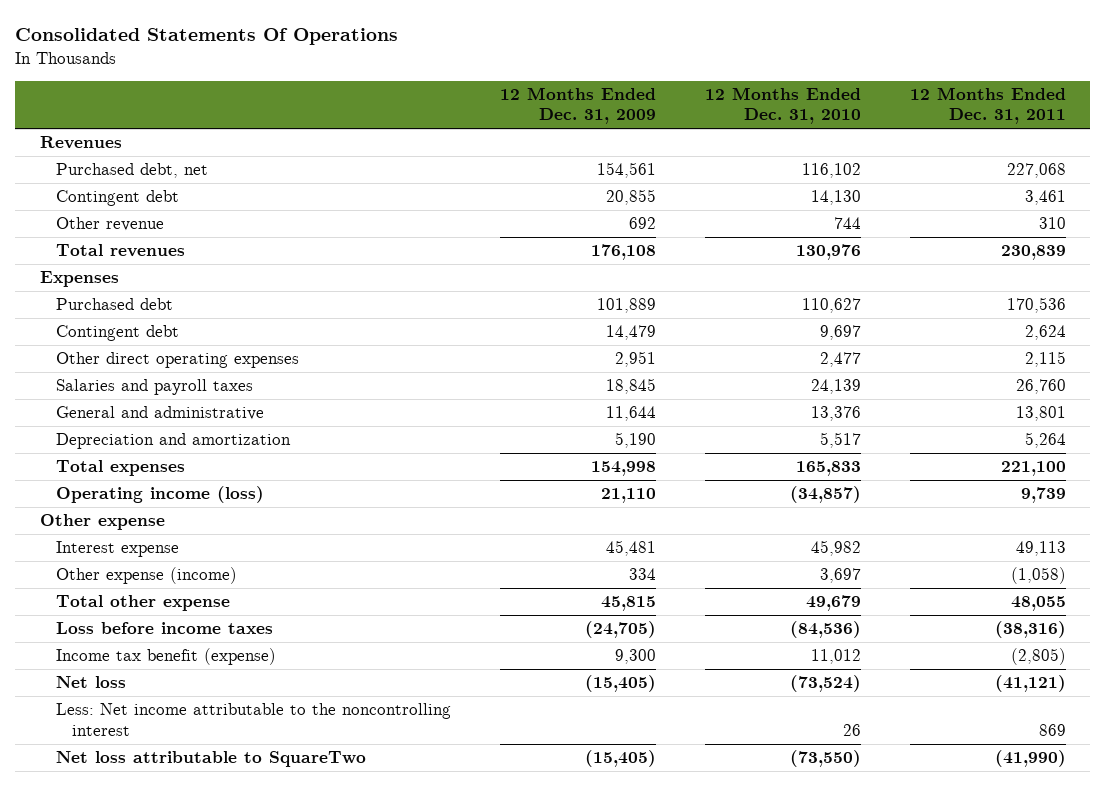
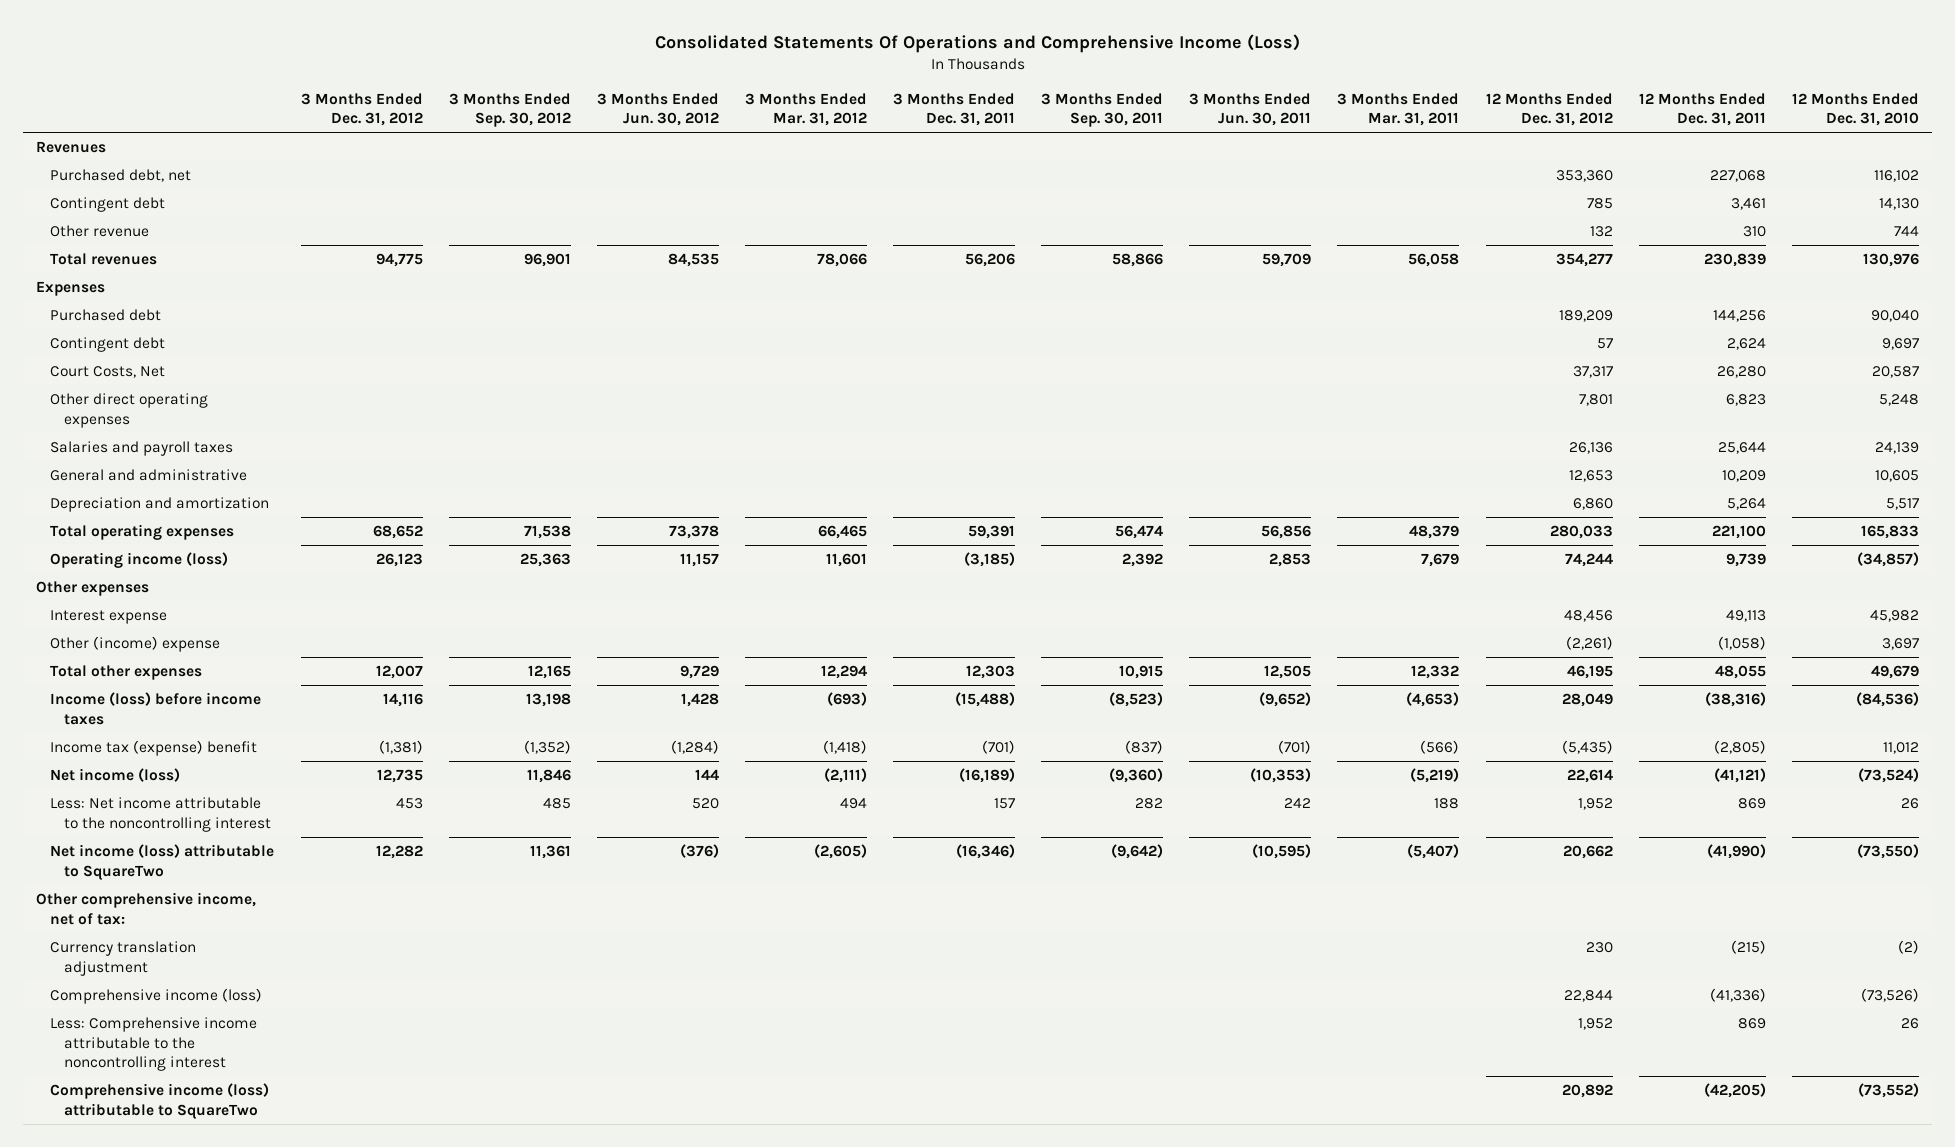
[15,28,399,46] Consolidated Statements Of Operations -> [654,33,1300,53] Consolidated Statements Of Operations and Comprehensive Income (Loss)
[499,87,656,125] 12 Months Ended Dec. 31, 2009 -> none
none -> [300,92,423,126] 3 Months Ended Dec. 31, 2012
none -> [448,92,571,127] 3 Months Ended Sep. 30, 2012
none -> [596,92,719,126] 3 Months Ended Jun. 30, 2012
none -> [744,92,867,126] 3 Months Ended Mar. 31, 2012
none -> [893,92,1016,126] 3 Months Ended Dec. 31, 2011
none -> [1041,92,1164,127] 3 Months Ended Sep. 30, 2011
none -> [1189,92,1312,126] 3 Months Ended Jun. 30, 2011
none -> [1337,92,1460,126] 3 Months Ended Mar. 31, 2011
none -> [1485,92,1613,126] 12 Months Ended Dec. 31, 2012
[801,298,861,314] 110,627 -> [1870,310,1919,323] 90,040
[1006,297,1066,314] 170,536 -> [1712,310,1766,323] 144,256
none -> [50,366,166,379] Court Costs, Net
[819,352,861,368] 2,477 -> [1878,394,1919,407] 5,248
[1024,351,1066,368] 2,115 -> [1725,394,1766,407] 6,823
[1015,379,1066,395] 26,760 -> [1717,442,1766,455] 25,644
[810,406,861,422] 13,376 -> [1874,470,1919,483] 10,605
[1015,406,1066,422] 13,801 -> [1721,470,1766,483] 10,209
[55,460,185,477] Total expenses -> [50,524,235,541] Total operating expenses
[39,514,165,531] Other expense -> [36,581,150,597] Other expenses
[55,567,237,585] Other expense (income) -> [50,636,221,653] Other (income) expense
[55,595,230,612] Total other expense -> [50,665,203,681] Total other expenses
[55,622,273,635] Loss before income taxes -> [50,692,262,725] Income (loss) before income taxes
[55,648,276,666] Income tax benefit (expense) -> [50,740,258,757] Income tax (expense) benefit
[55,676,126,689] Net loss -> [50,768,181,783] Net income (loss)
[55,751,366,768] Net loss attributable to SquareTwo -> [50,844,275,880] Net income (loss) attributable to SquareTwo
none -> [36,892,257,925] Other comprehensive income, net of tax:
none -> [50,941,197,976] Currency translation adjustment
none -> [50,988,263,1005] Comprehensive income (loss)
none -> [50,1017,258,1072] Less: Comprehensive income attributable to the noncontrolling interest
none -> [50,1083,270,1119] Comprehensive income (loss) attributable to SquareTwo

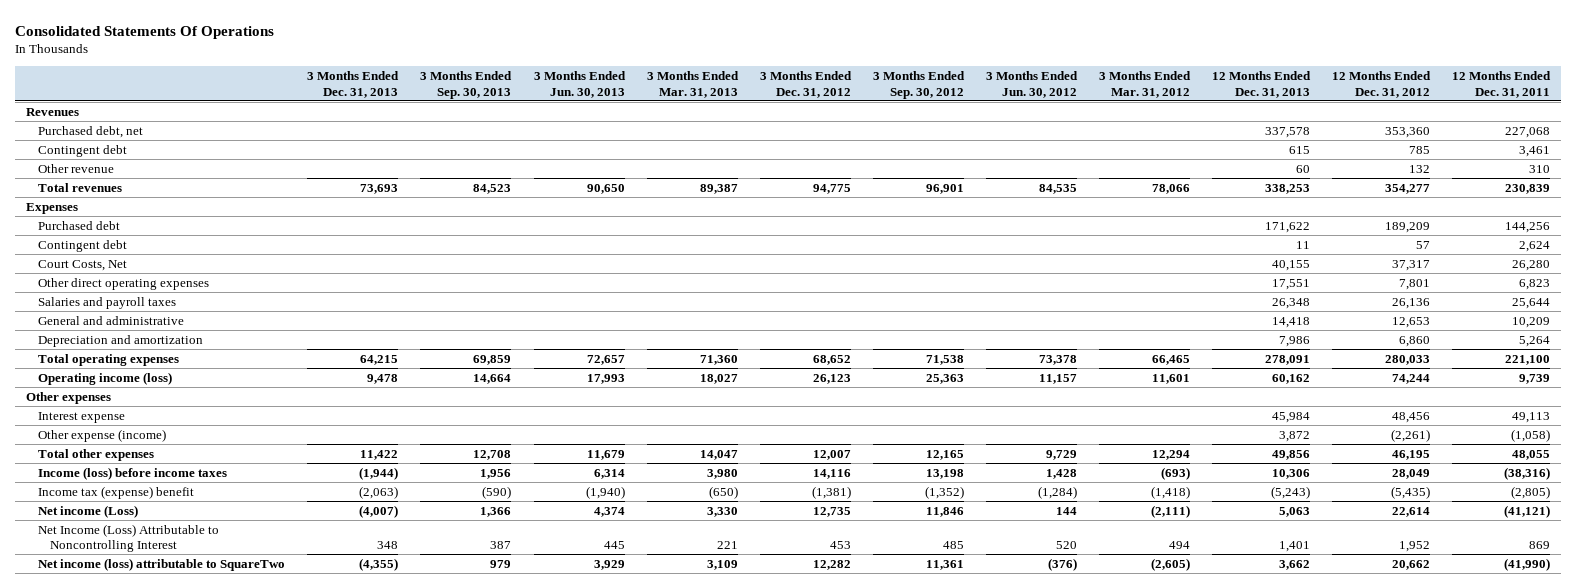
[654,33,1300,53] Consolidated Statements Of Operations and Comprehensive Income (Loss) -> [15,25,275,39] Consolidated Statements Of Operations
[893,92,1016,126] 3 Months Ended Dec. 31, 2011 -> none
[1041,92,1164,127] 3 Months Ended Sep. 30, 2011 -> none
[1189,92,1312,126] 3 Months Ended Jun. 30, 2011 -> none
[1337,92,1460,126] 3 Months Ended Mar. 31, 2011 -> none
[1791,92,1919,126] 12 Months Ended Dec. 31, 2010 -> none
none -> [307,70,400,98] 3 Months Ended Dec. 31, 2013
none -> [420,70,513,99] 3 Months Ended Sep. 30, 2013
none -> [533,70,626,98] 3 Months Ended Jun. 30, 2013
none -> [646,70,739,98] 3 Months Ended Mar. 31, 2013
none -> [1211,70,1311,98] 12 Months Ended Dec. 31, 2013
[50,636,221,653] Other (income) expense -> [38,428,167,442] Other expense (income)
[50,768,181,783] Net income (loss) -> [38,504,139,518] Net income (Loss)
[50,797,272,832] Less: Net income attributable to the noncontrolling interest -> [38,523,220,553] Net Income (Loss) Attributable to Noncontrolling Interest
[36,892,257,925] Other comprehensive income, net of tax: -> none
[50,941,197,976] Currency translation adjustment -> none
[50,988,263,1005] Comprehensive income (loss) -> none
[50,1017,258,1072] Less: Comprehensive income attributable to the noncontrolling interest -> none
[50,1083,270,1119] Comprehensive income (loss) attributable to SquareTwo -> none

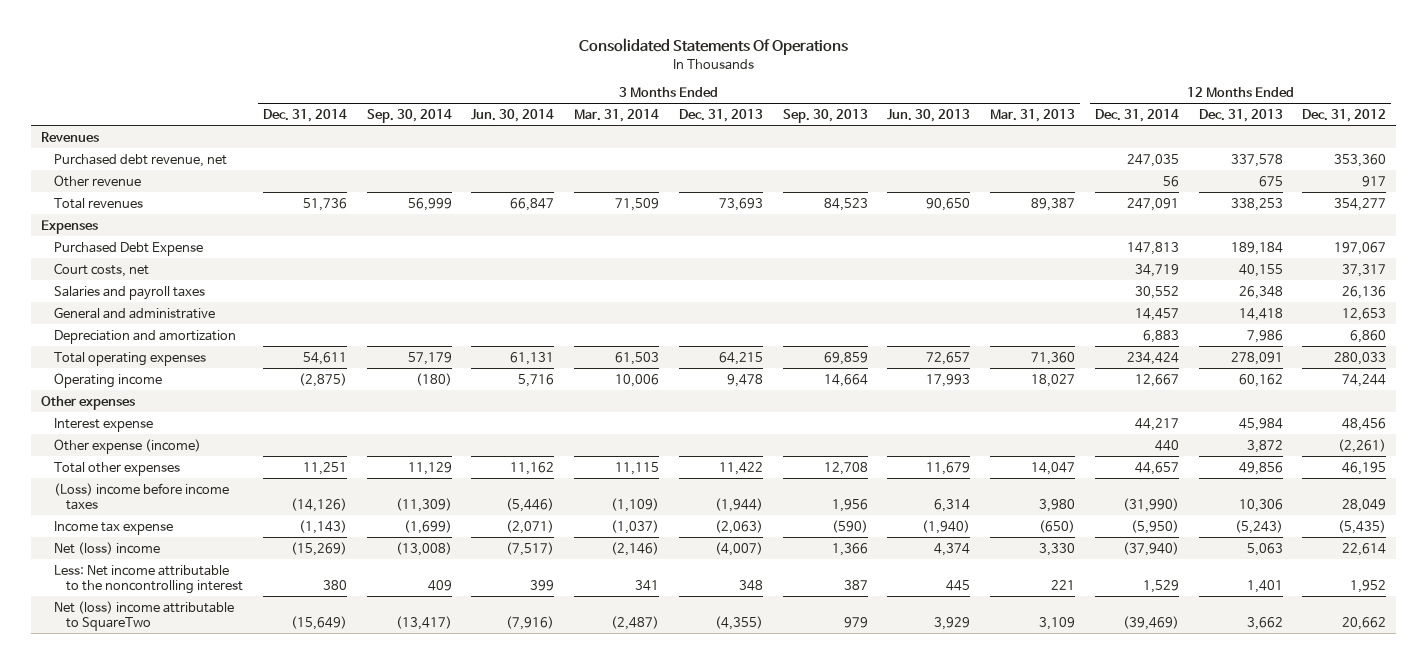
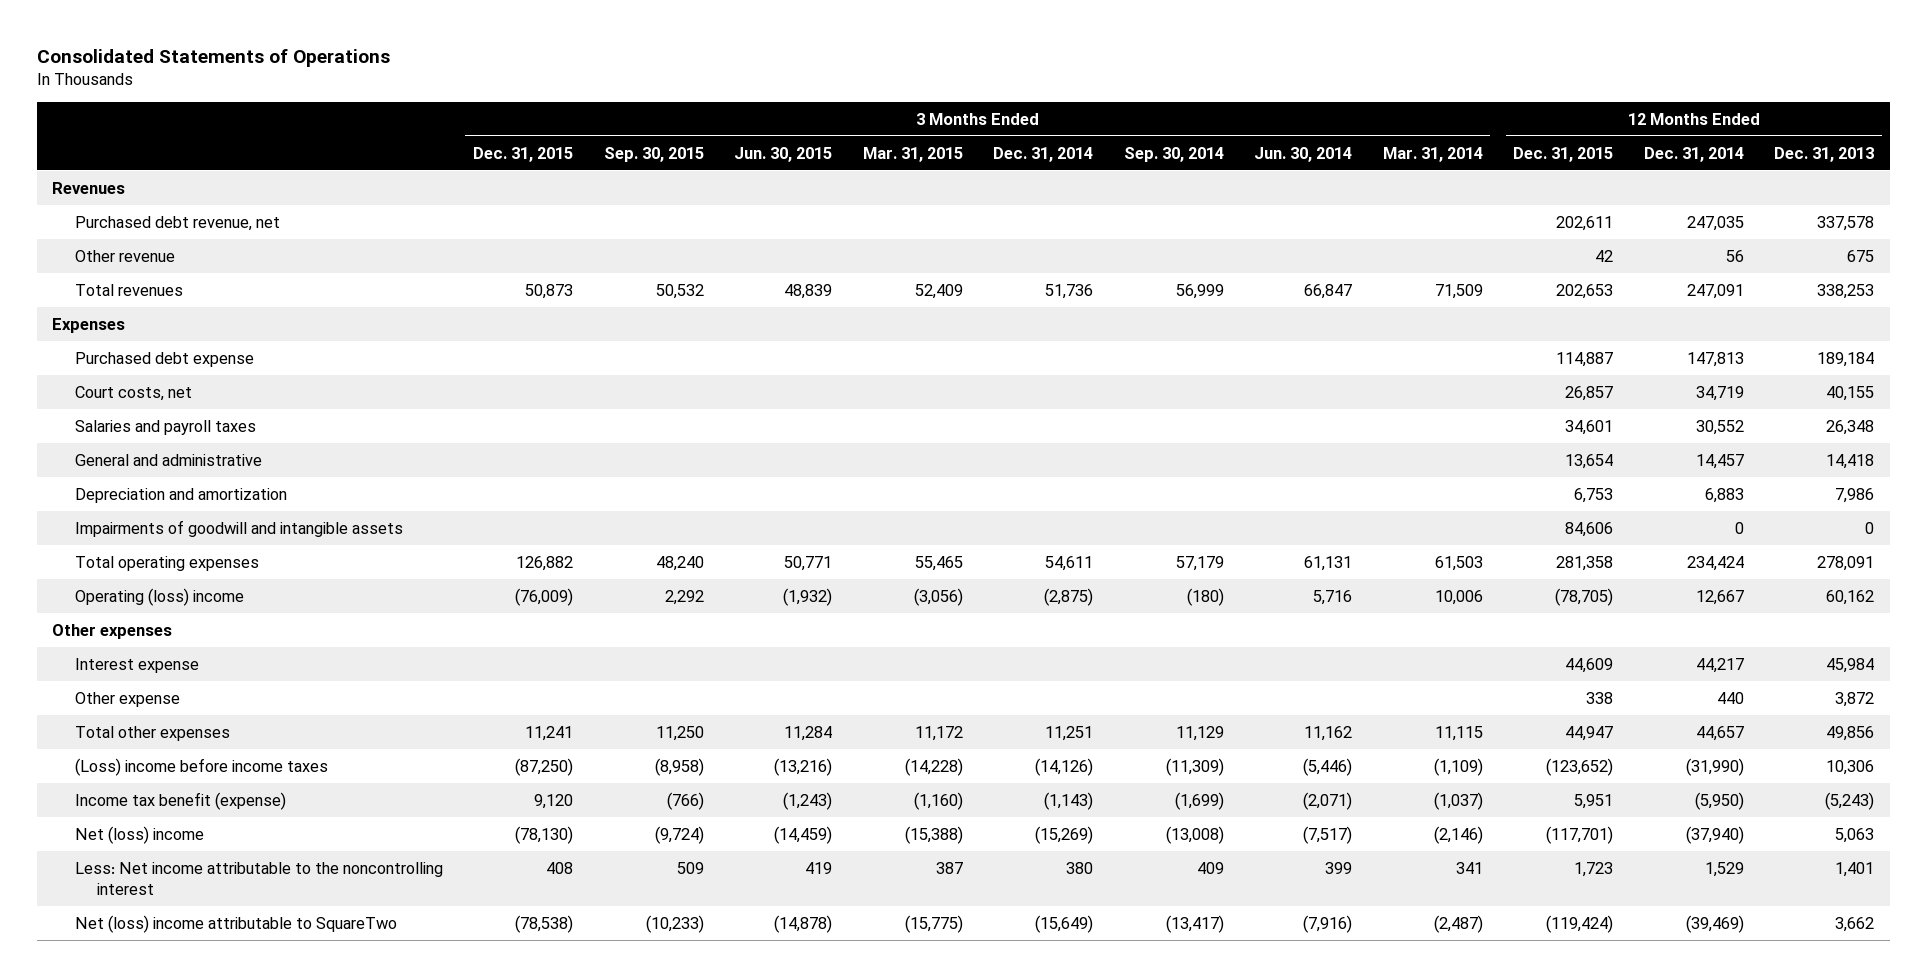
[578,38,848,56] Consolidated Statements Of Operations -> [36,48,390,67] Consolidated Statements of Operations
[678,109,763,123] Dec. 31, 2013 -> none
[782,109,868,124] Sep. 30, 2013 -> none
[887,109,971,123] Jun. 30, 2013 -> none
[990,109,1076,123] Mar. 31, 2013 -> none
[1302,109,1387,123] Dec. 31, 2012 -> none
none -> [473,146,574,162] Dec. 31, 2015
none -> [603,146,704,162] Sep. 30, 2015
none -> [734,146,833,162] Jun. 30, 2015
none -> [862,146,963,162] Mar. 31, 2015
none -> [1513,146,1614,162] Dec. 31, 2015
[53,241,203,256] Purchased Debt Expense -> [74,351,254,367] Purchased debt expense
none -> [74,519,403,537] Impairments of goodwill and intangible assets
[53,372,162,388] Operating income -> [74,587,244,606] Operating (loss) income
[53,438,201,454] Other expense (income) -> [74,691,180,707] Other expense
[53,520,173,535] Income tax expense -> [74,791,286,810] Income tax benefit (expense)

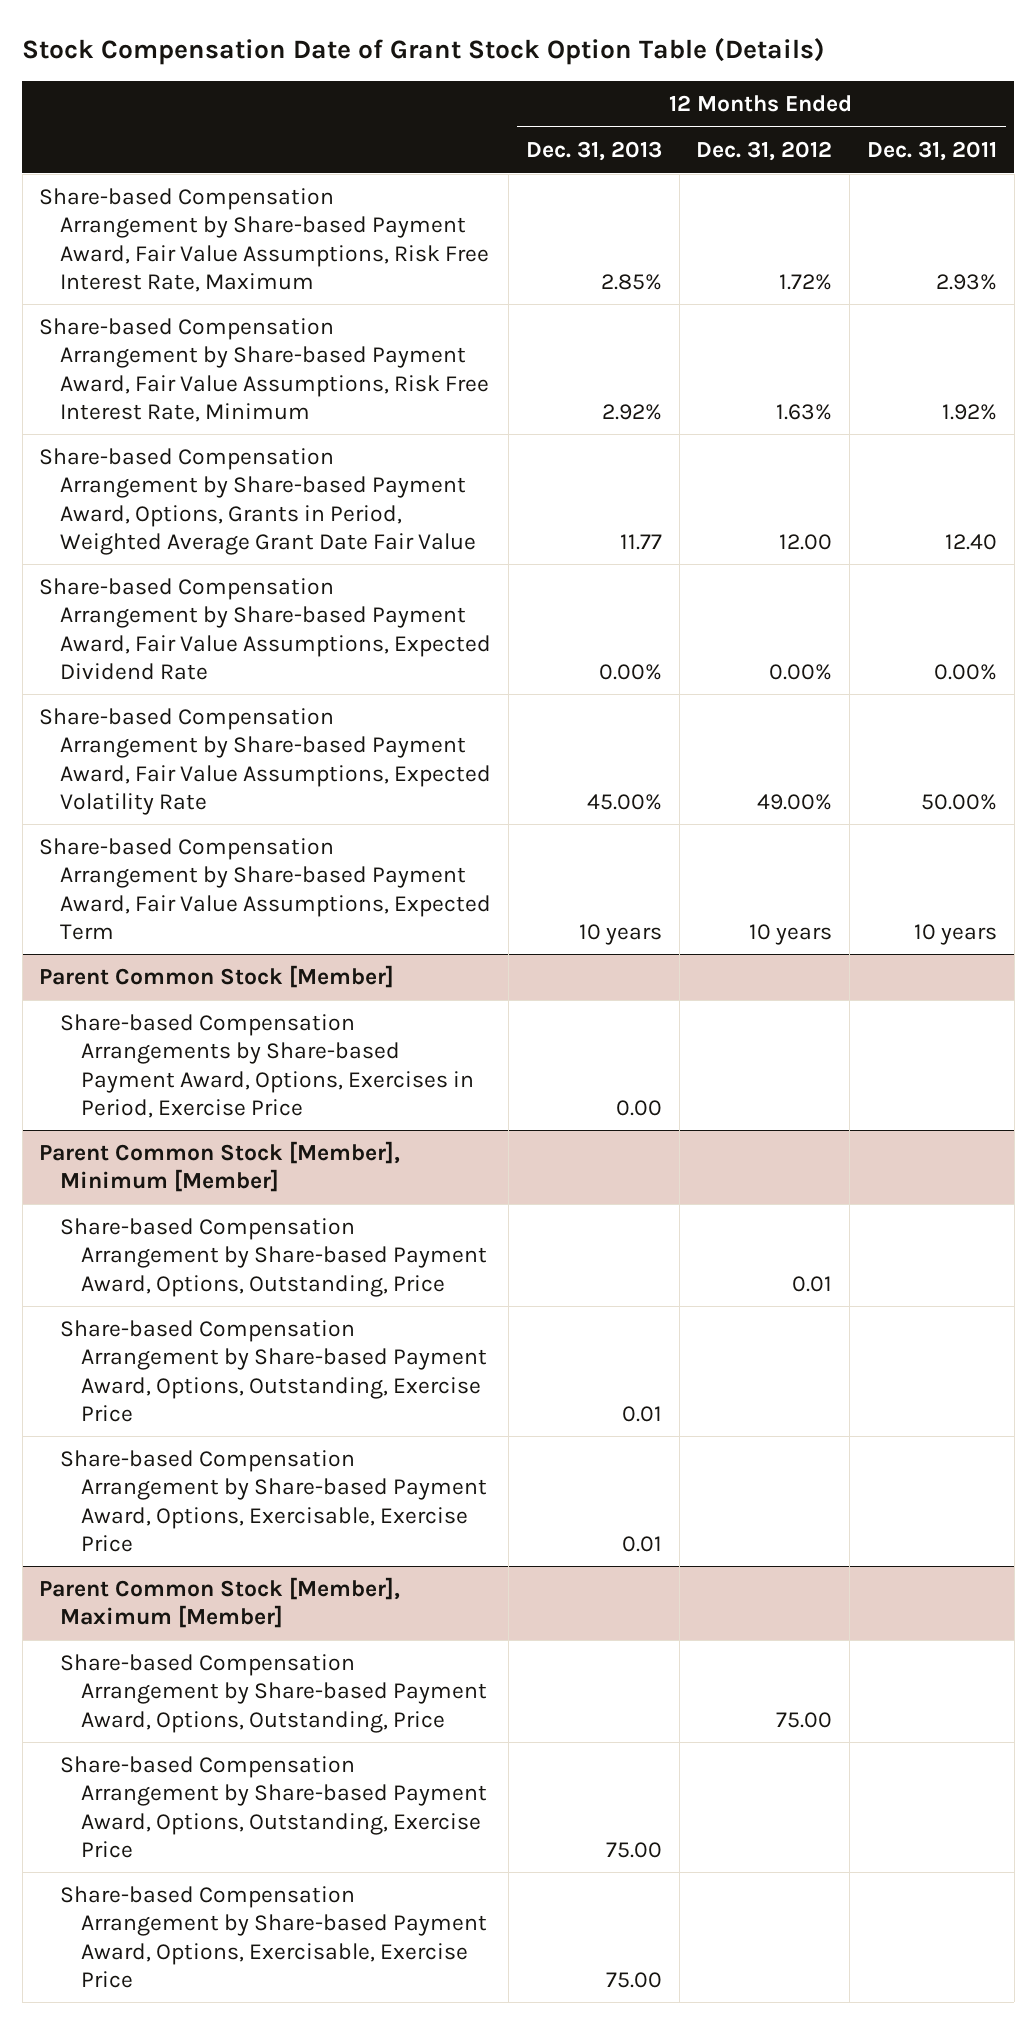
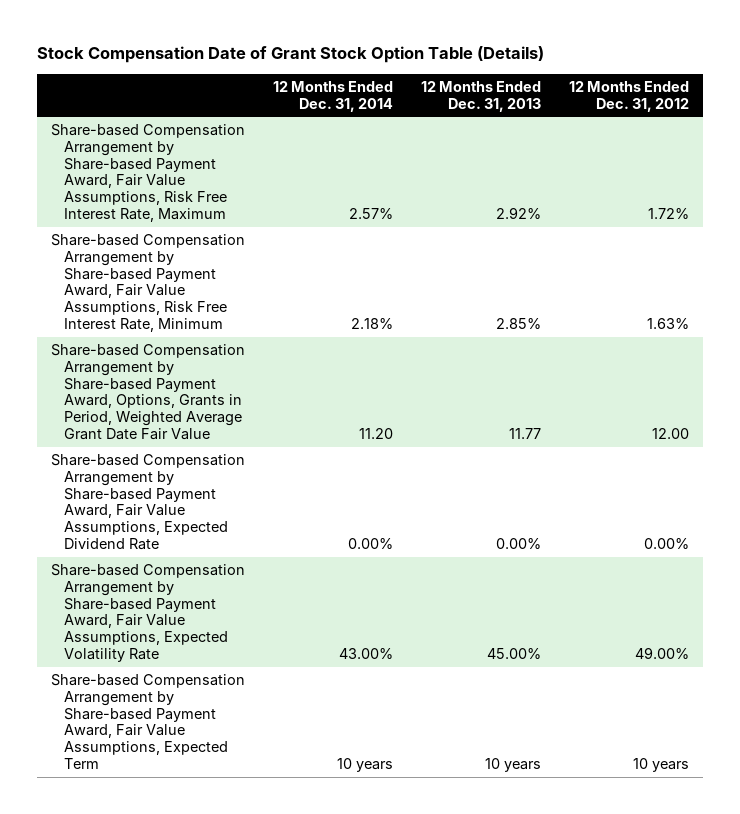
[867,141,998,162] Dec. 31, 2011 -> none
none -> [272,80,393,112] 12 Months Ended Dec. 31, 2014
[600,273,662,290] 2.85% -> [496,206,542,219] 2.92%
[601,403,662,420] 2.92% -> [496,317,542,329] 2.85%
[39,965,395,989] Parent Common Stock [Member] -> none
[59,1014,474,1118] Share-based Compensation Arrangements by Share-based Payment Award, Options, Exercises in Period, Exercise Price -> none
[39,1141,401,1193] Parent Common Stock [Member], Minimum [Member] -> none
[59,1218,487,1297] Share-based Compensation Arrangement by Share-based Payment Award, Options, Outstanding, Price -> none
[59,1320,487,1422] Share-based Compensation Arrangement by Share-based Payment Award, Options, Outstanding, Exercise Price -> none
[59,1450,487,1552] Share-based Compensation Arrangement by Share-based Payment Award, Options, Exercisable, Exercise Price -> none
[39,1577,401,1629] Parent Common Stock [Member], Maximum [Member] -> none
[59,1654,487,1733] Share-based Compensation Arrangement by Share-based Payment Award, Options, Outstanding, Price -> none
[59,1756,487,1858] Share-based Compensation Arrangement by Share-based Payment Award, Options, Outstanding, Exercise Price -> none
[59,1886,487,1988] Share-based Compensation Arrangement by Share-based Payment Award, Options, Exercisable, Exercise Price -> none

